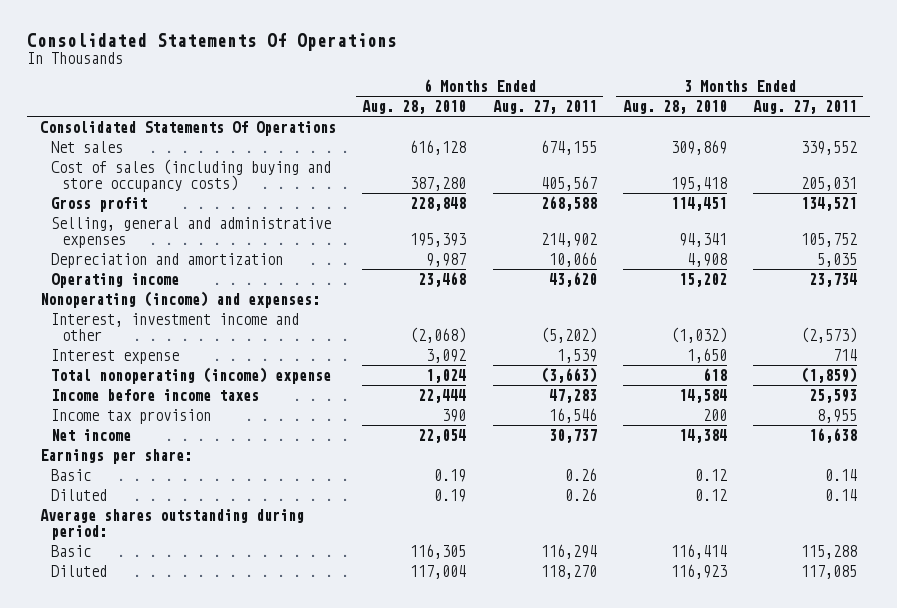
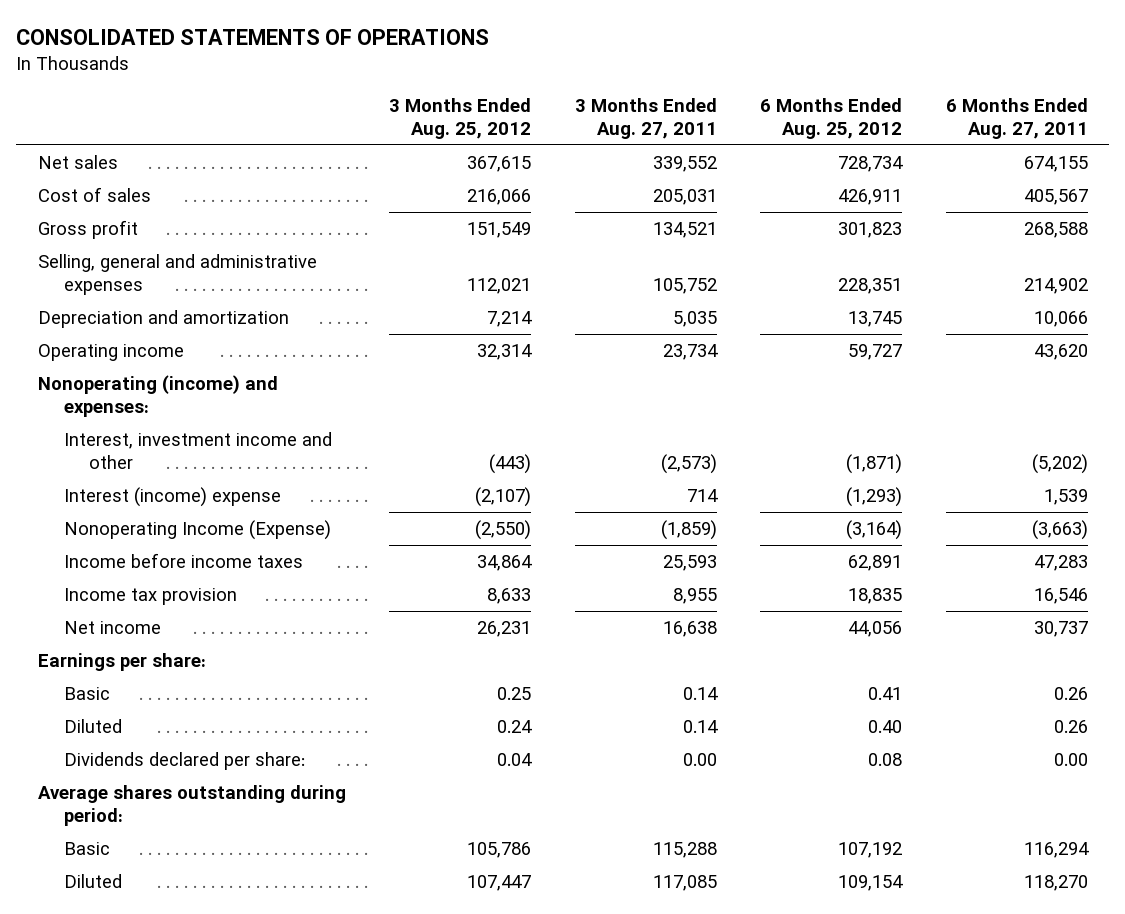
[27,32,398,51] Consolidated Statements Of Operations -> [16,29,490,46] CONSOLIDATED STATEMENTS OF OPERATIONS
[362,100,467,115] Aug. 28, 2010 -> none
[622,100,727,115] Aug. 28, 2010 -> none
none -> [389,98,532,139] 3 Months Ended Aug. 25, 2012
none -> [760,98,903,139] 6 Months Ended Aug. 25, 2012
[40,120,337,136] Consolidated Statements Of Operations -> none
[51,158,332,192] Cost of sales (including buying and store occupancy costs) -> [37,187,151,203] Cost of sales
[51,348,180,364] Interest expense -> [63,487,281,508] Interest (income) expense
[51,366,332,384] Total nonoperating (income) expense -> [63,520,331,541] Nonoperating Income (Expense)
none -> [63,752,305,771] Dividends declared per share:

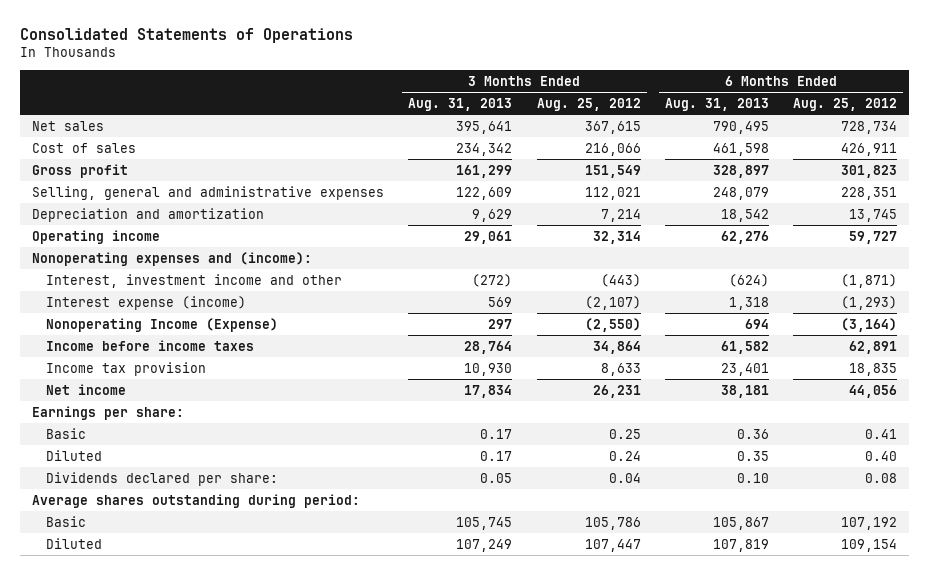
[16,29,490,46] CONSOLIDATED STATEMENTS OF OPERATIONS -> [19,27,353,43] Consolidated Statements of Operations
[574,98,717,139] 3 Months Ended Aug. 27, 2011 -> none
[945,98,1088,139] 6 Months Ended Aug. 27, 2011 -> none
none -> [408,97,513,111] Aug. 31, 2013
none -> [664,97,769,111] Aug. 31, 2013
[37,375,278,417] Nonoperating (income) and expenses: -> [31,251,312,266] Nonoperating expenses and (income):
[63,487,281,508] Interest (income) expense -> [46,295,247,310] Interest expense (income)

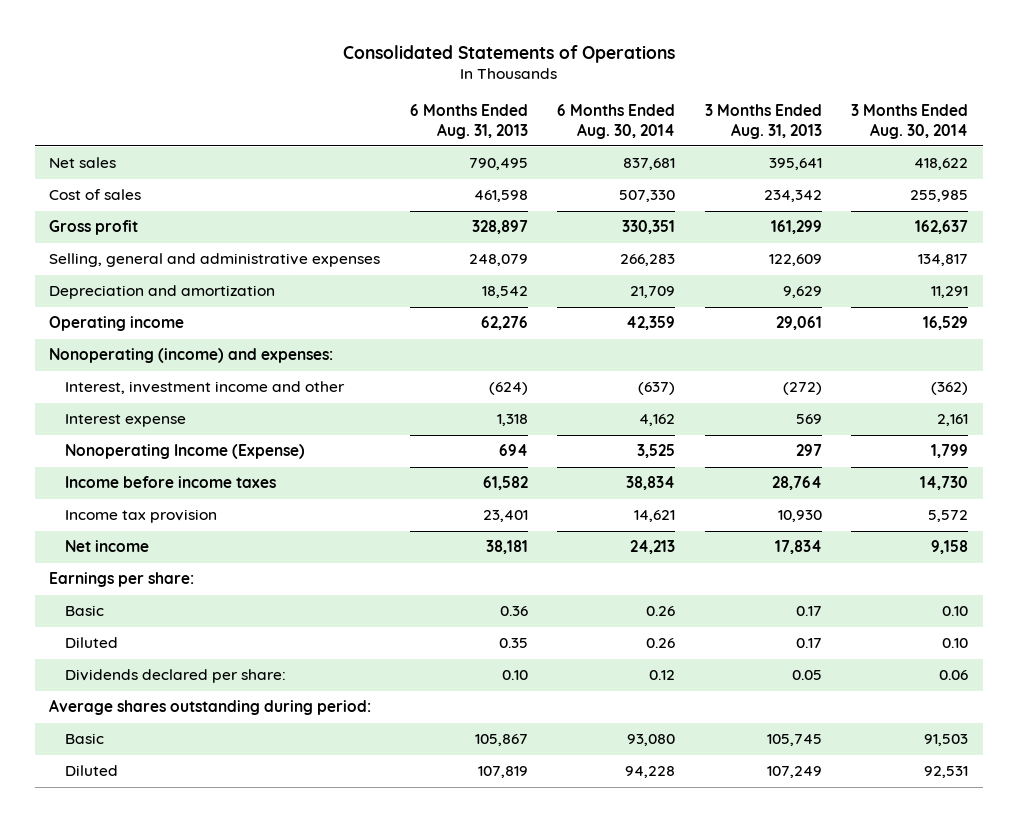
[536,97,641,111] Aug. 25, 2012 -> none
[793,97,898,111] Aug. 25, 2012 -> none
none -> [557,104,676,139] 6 Months Ended Aug. 30, 2014
none -> [850,104,968,139] 3 Months Ended Aug. 30, 2014
[31,251,312,266] Nonoperating expenses and (income): -> [49,348,334,364] Nonoperating (income) and expenses:
[46,295,247,310] Interest expense (income) -> [64,414,186,428] Interest expense

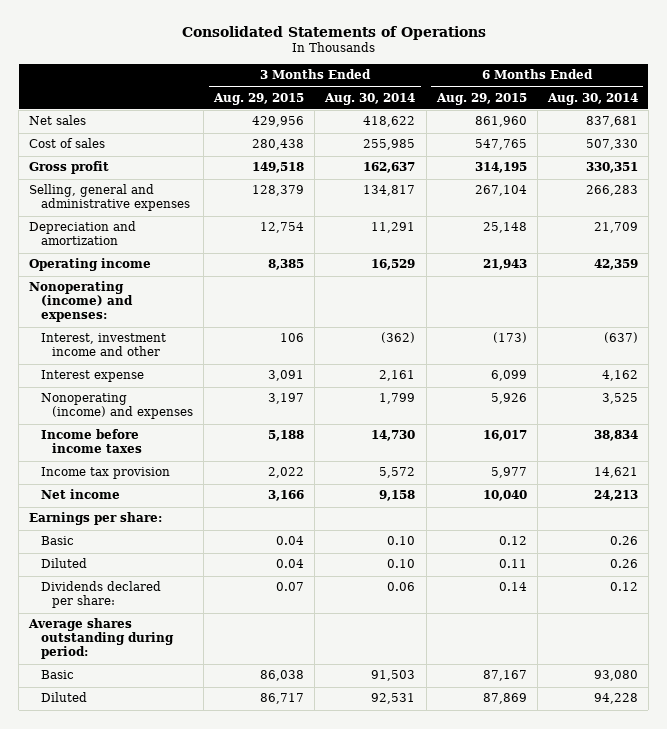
[409,104,528,139] 6 Months Ended Aug. 31, 2013 -> none
[704,104,822,139] 3 Months Ended Aug. 31, 2013 -> none
none -> [213,92,305,105] Aug. 29, 2015
none -> [435,92,527,105] Aug. 29, 2015
[64,444,305,460] Nonoperating Income (Expense) -> [40,393,193,420] Nonoperating (income) and expenses

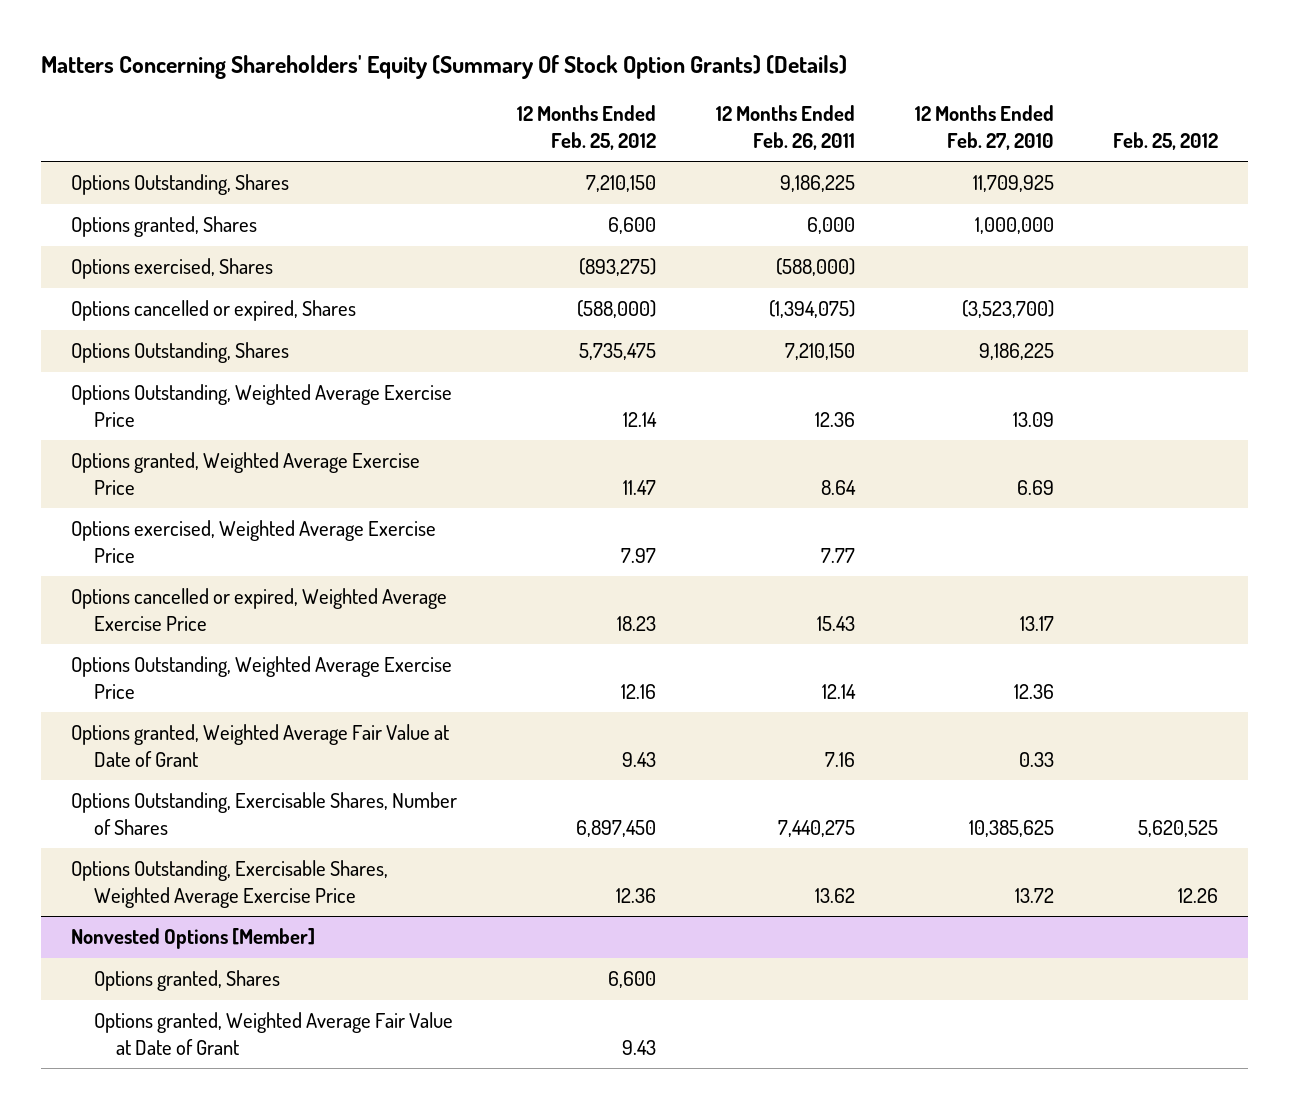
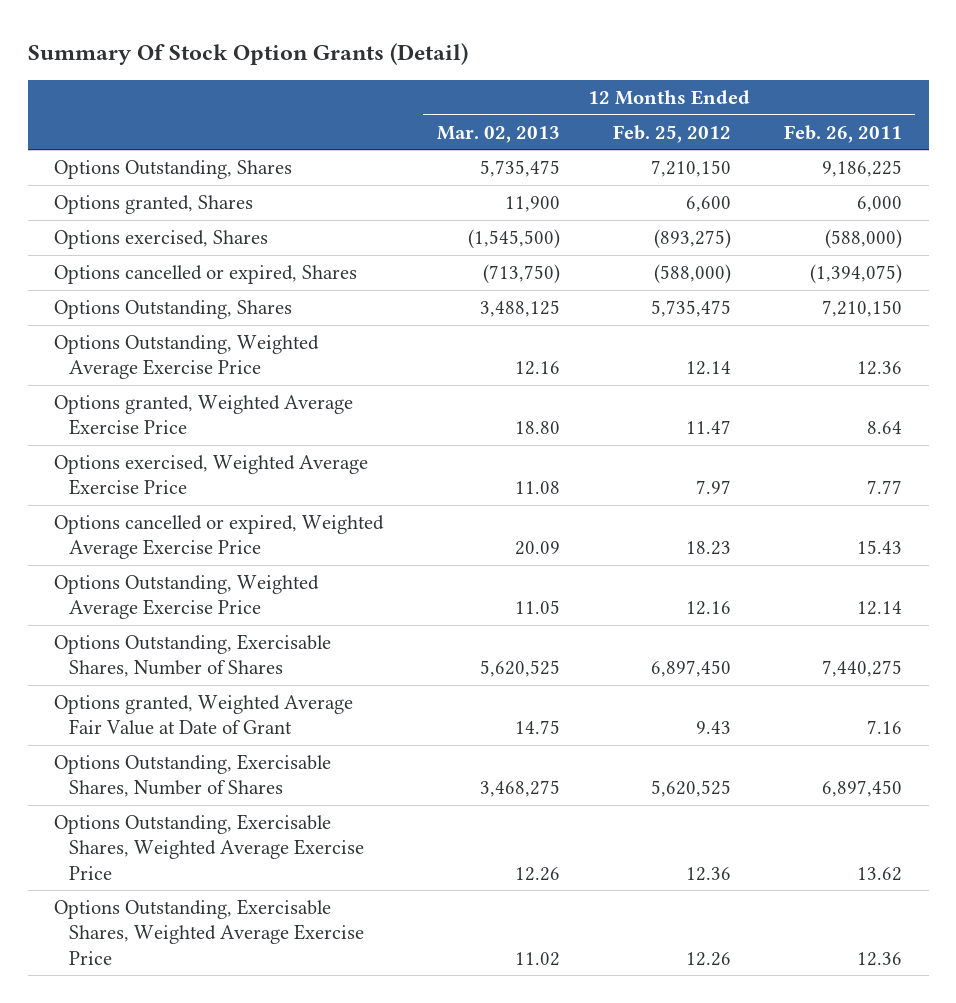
[41,54,848,79] Matters Concerning Shareholders' Equity (Summary Of Stock Option Grants) (Details) -> [27,42,468,65] Summary Of Stock Option Grants (Detail)
[914,105,1054,150] 12 Months Ended Feb. 27, 2010 -> none
[1113,131,1219,150] Feb. 25, 2012 -> none
none -> [436,125,560,143] Mar. 02, 2013
[71,724,450,767] Options granted, Weighted Average Fair Value at Date of Grant -> [54,694,354,736] Options granted, Weighted Average Fair Value at Date of Grant
none -> [54,753,332,798] Options Outstanding, Exercisable Shares, Number of Shares
[71,928,316,950] Nonvested Options [Member] -> none
[93,970,280,992] Options granted, Shares -> none
[93,1012,453,1055] Options granted, Weighted Average Fair Value at Date of Grant -> none
none -> [54,898,365,965] Options Outstanding, Exercisable Shares, Weighted Average Exercise Price

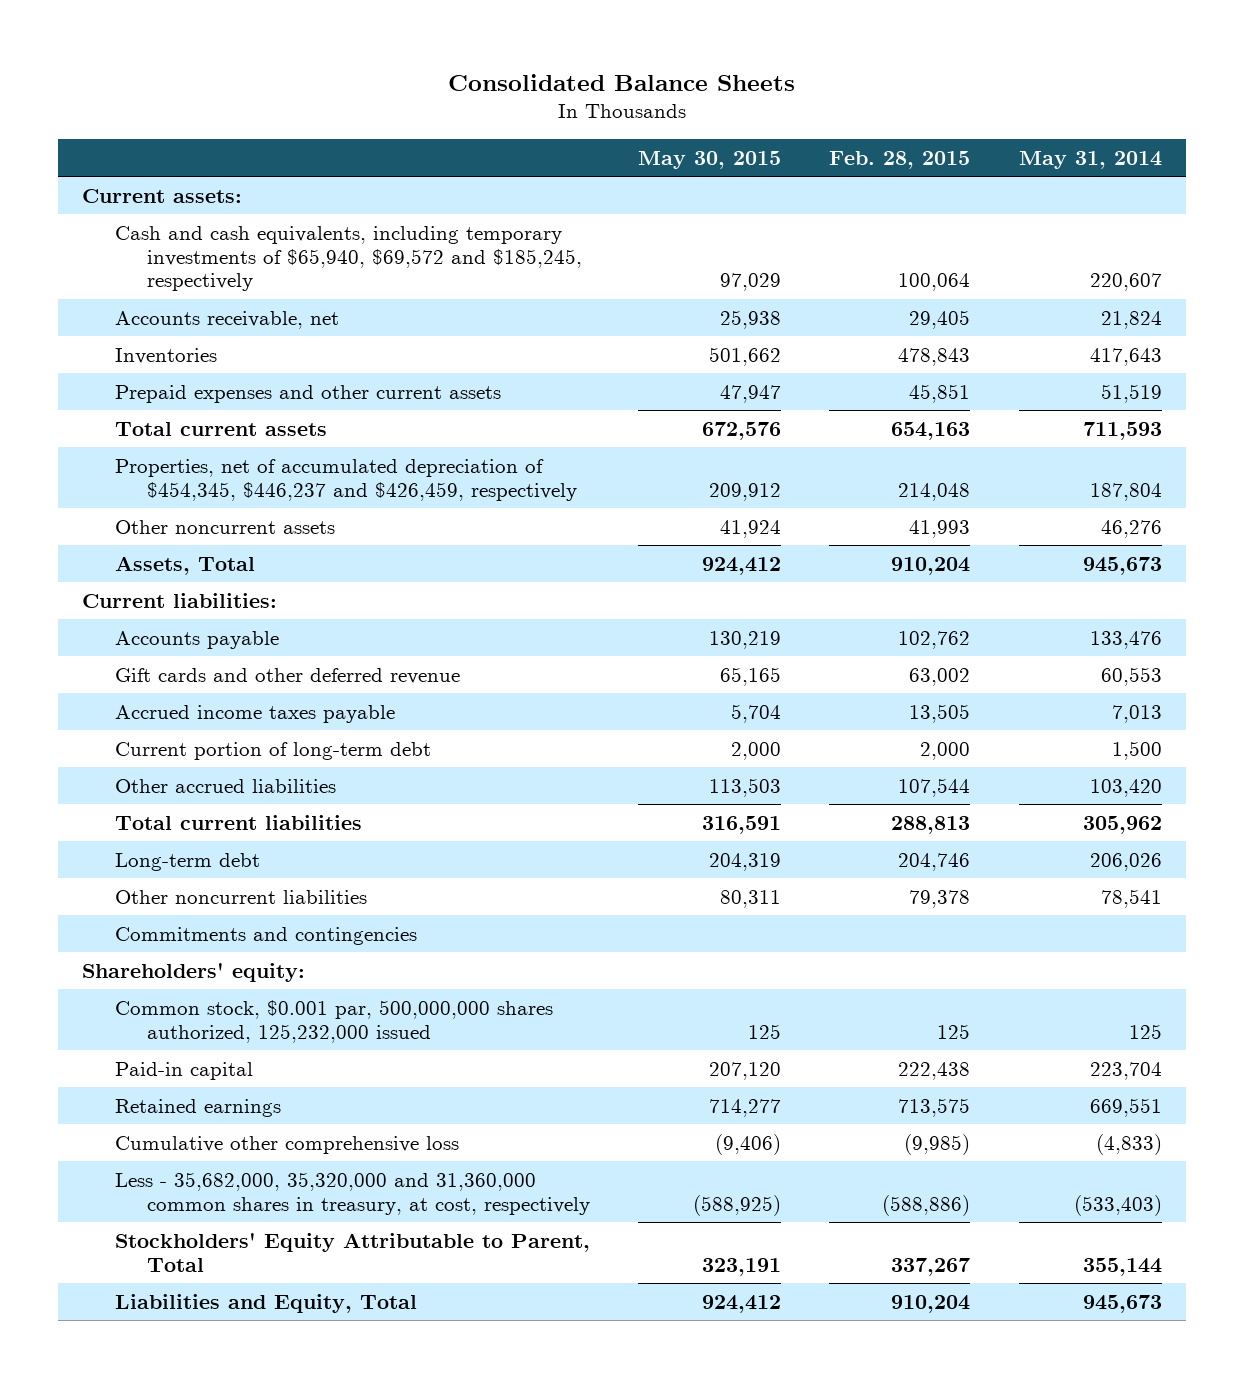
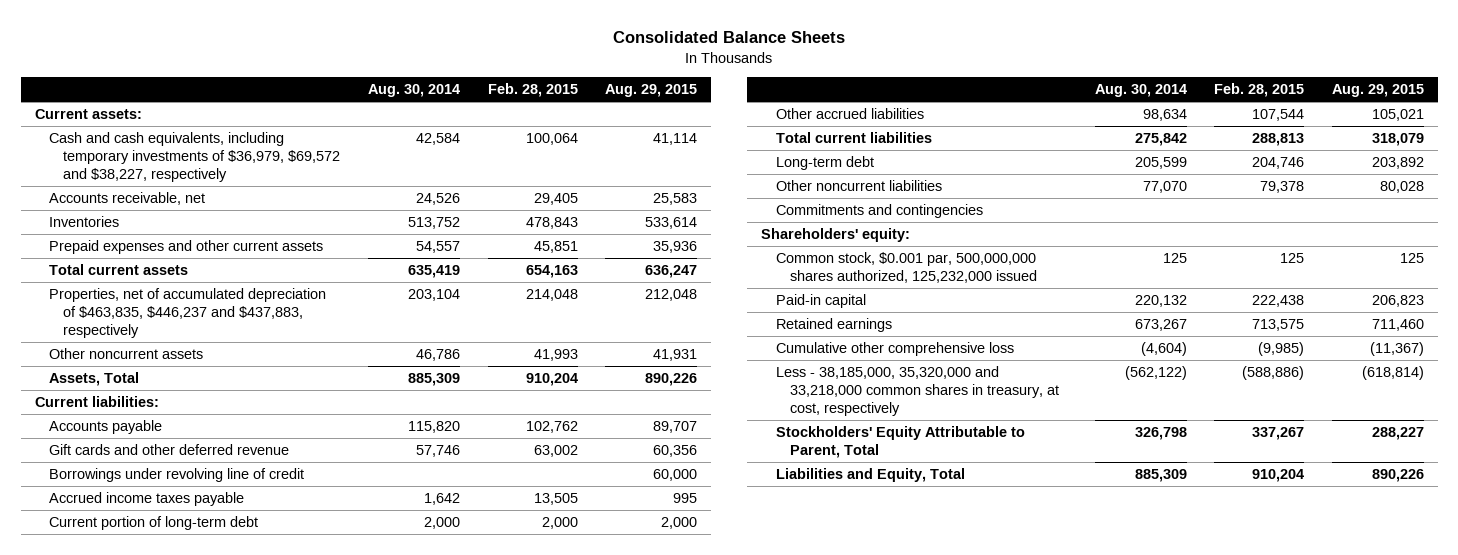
[638,150,782,169] May 30, 2015 -> none
[1018,150,1162,169] May 31, 2014 -> none
none -> [368,84,461,98] Aug. 30, 2014
none -> [605,84,698,98] Aug. 29, 2015
[114,225,583,292] Cash and cash equivalents, including temporary investments of $65,940, $69,572 and $185,245, respectively -> [49,131,341,182] Cash and cash equivalents, including temporary investments of $36,979, $69,572 and $38,227, respectively
[114,458,578,501] Properties, net of accumulated depreciation of $454,345, $446,237 and $426,459, respectively -> [49,287,327,338] Properties, net of accumulated depreciation of $463,835, $446,237 and $437,883, respectively
none -> [49,467,305,482] Borrowings under revolving line of credit
[114,1171,591,1215] Less - 35,682,000, 35,320,000 and 31,360,000 common shares in treasury, at cost, respectively -> [775,365,1060,416] Less - 38,185,000, 35,320,000 and 33,218,000 common shares in treasury, at cost, respectively

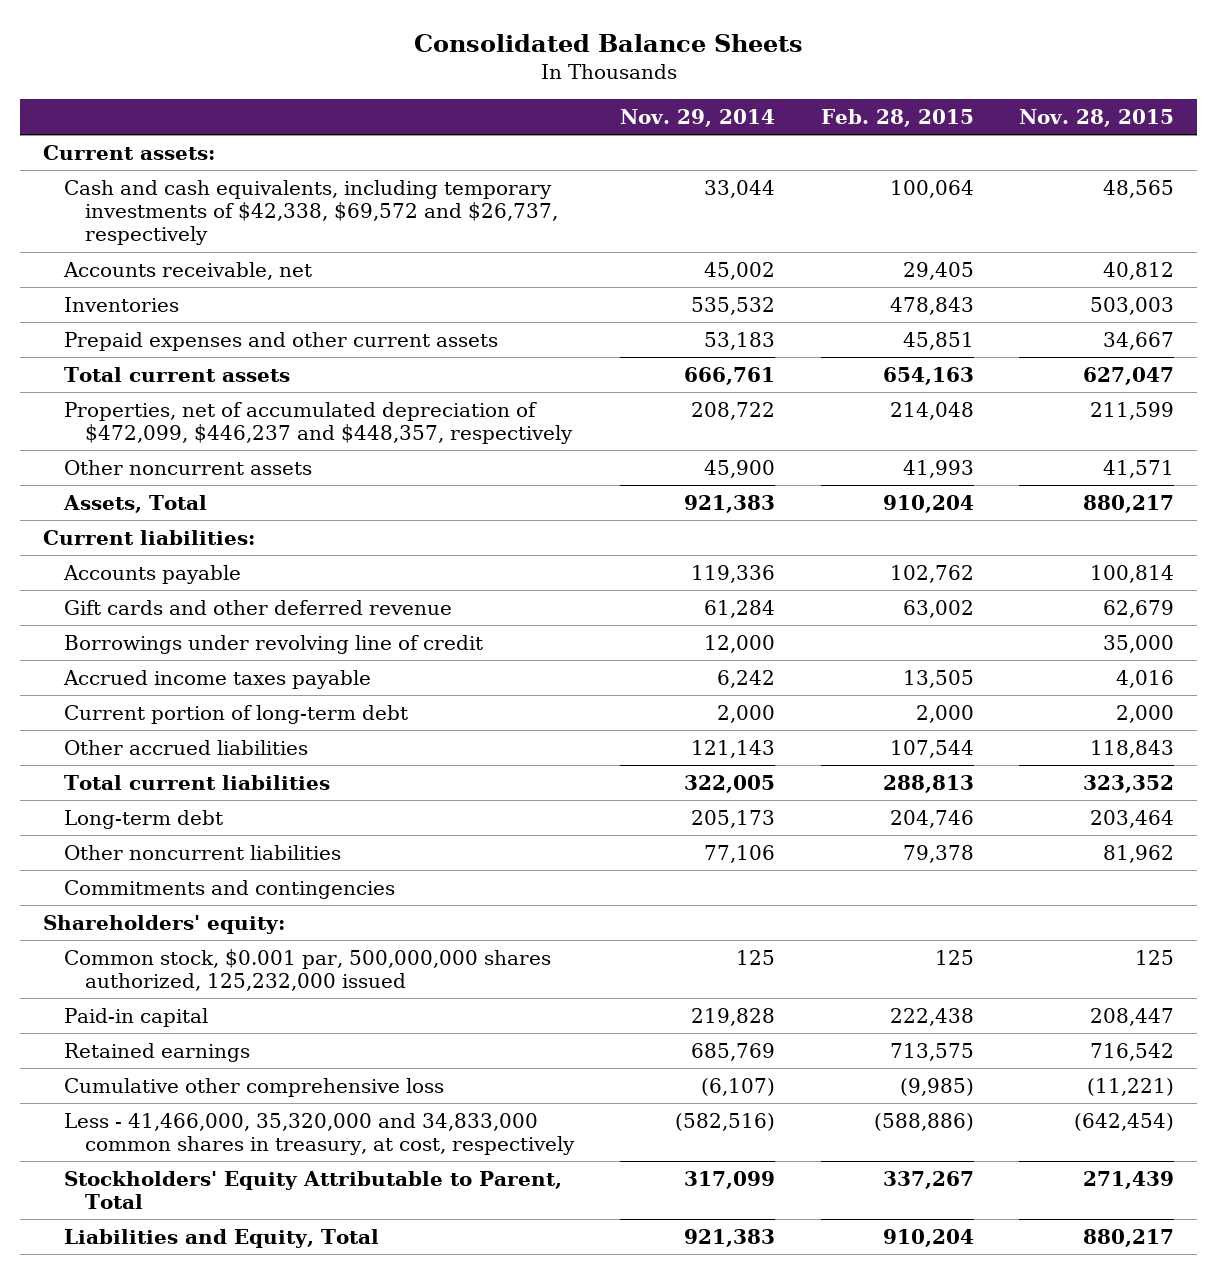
[368,84,461,98] Aug. 30, 2014 -> none
[605,84,698,98] Aug. 29, 2015 -> none
none -> [619,109,775,128] Nov. 29, 2014
none -> [1019,109,1175,128] Nov. 28, 2015
[49,131,341,182] Cash and cash equivalents, including temporary investments of $36,979, $69,572 and $38,227, respectively -> [64,179,559,246] Cash and cash equivalents, including temporary investments of $42,338, $69,572 and $26,737, respectively
[49,287,327,338] Properties, net of accumulated depreciation of $463,835, $446,237 and $437,883, respectively -> [64,401,574,445] Properties, net of accumulated depreciation of $472,099, $446,237 and $448,357, respectively
[775,365,1060,416] Less - 38,185,000, 35,320,000 and 33,218,000 common shares in treasury, at cost, respectively -> [64,1112,576,1156] Less - 41,466,000, 35,320,000 and 34,833,000 common shares in treasury, at cost, respectively

